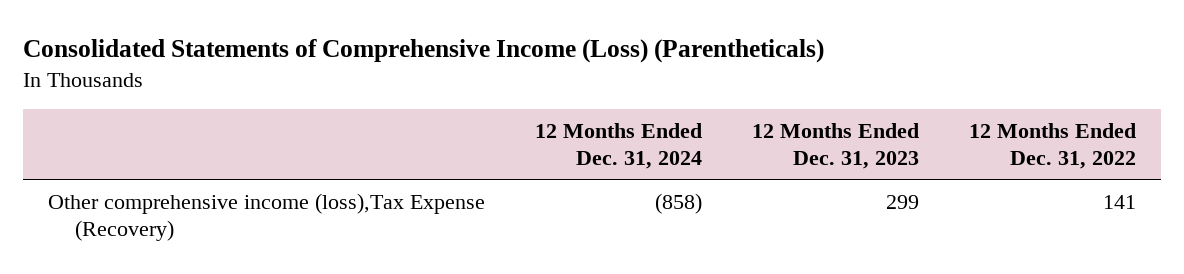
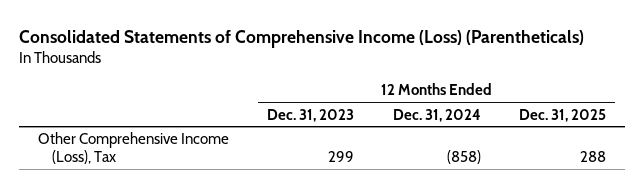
[969,122,1137,170] 12 Months Ended Dec. 31, 2022 -> none
none -> [518,108,606,122] Dec. 31, 2025
[47,192,485,242] Other comprehensive income (loss),Tax Expense (Recovery) -> [38,132,230,165] Other Comprehensive Income (Loss), Tax

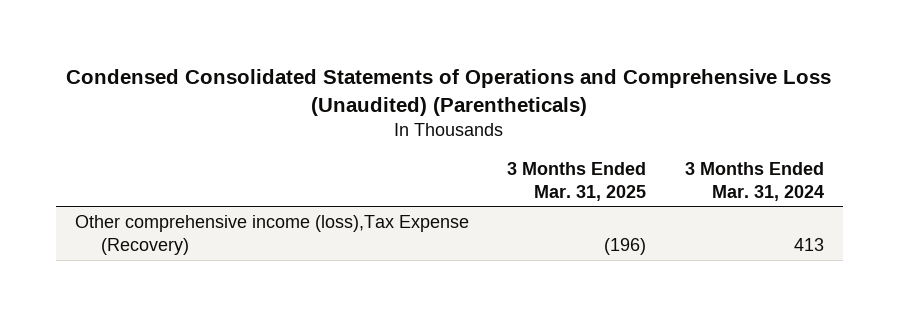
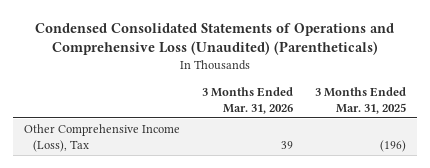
[684,161,824,201] 3 Months Ended Mar. 31, 2024 -> none
none -> [201,86,293,114] 3 Months Ended Mar. 31, 2026
[75,214,470,256] Other comprehensive income (loss),Tax Expense (Recovery) -> [24,124,181,153] Other Comprehensive Income (Loss), Tax

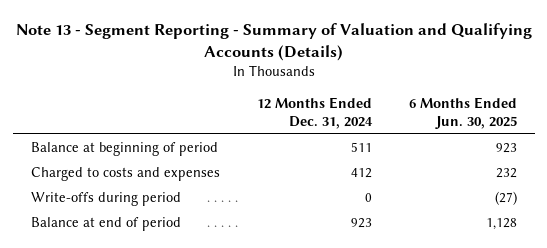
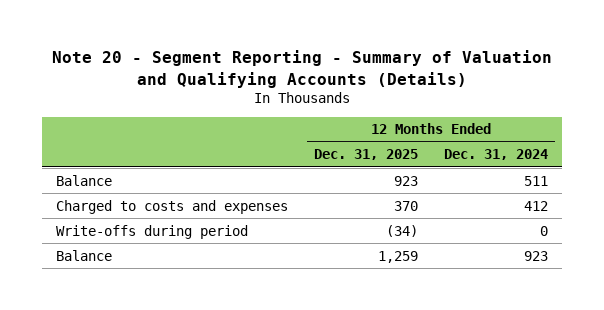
[15,22,532,61] Note 13 - Segment Reporting - Summary of Valuation and Qualifying Accounts (Details) -> [51,50,552,88] Note 20 - Segment Reporting - Summary of Valuation and Qualifying Accounts (Details)
[408,96,517,129] 6 Months Ended Jun. 30, 2025 -> none
none -> [313,149,418,161] Dec. 31, 2025
[30,142,218,157] Balance at beginning of period -> [55,174,112,186] Balance
[30,217,181,232] Balance at end of period -> [55,249,112,261] Balance

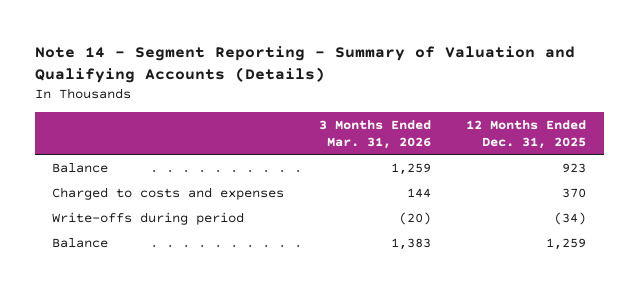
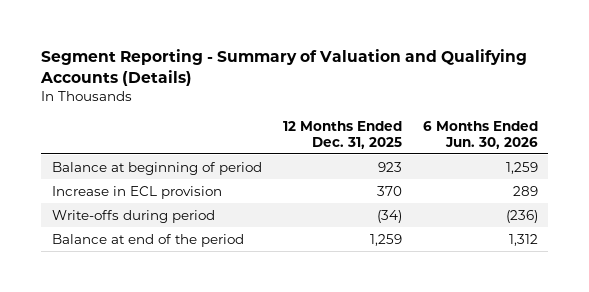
[34,45,575,83] Note 14 - Segment Reporting - Summary of Valuation and Qualifying Accounts (Details) -> [40,49,528,86] Segment Reporting - Summary of Valuation and Qualifying Accounts (Details)
[319,119,432,149] 3 Months Ended Mar. 31, 2026 -> none
none -> [422,120,538,149] 6 Months Ended Jun. 30, 2026
[52,162,109,173] Balance -> [51,161,262,175] Balance at beginning of period
[52,186,285,200] Charged to costs and expenses -> [51,185,222,199] Increase in ECL provision
[52,237,109,248] Balance -> [51,233,244,247] Balance at end of the period

